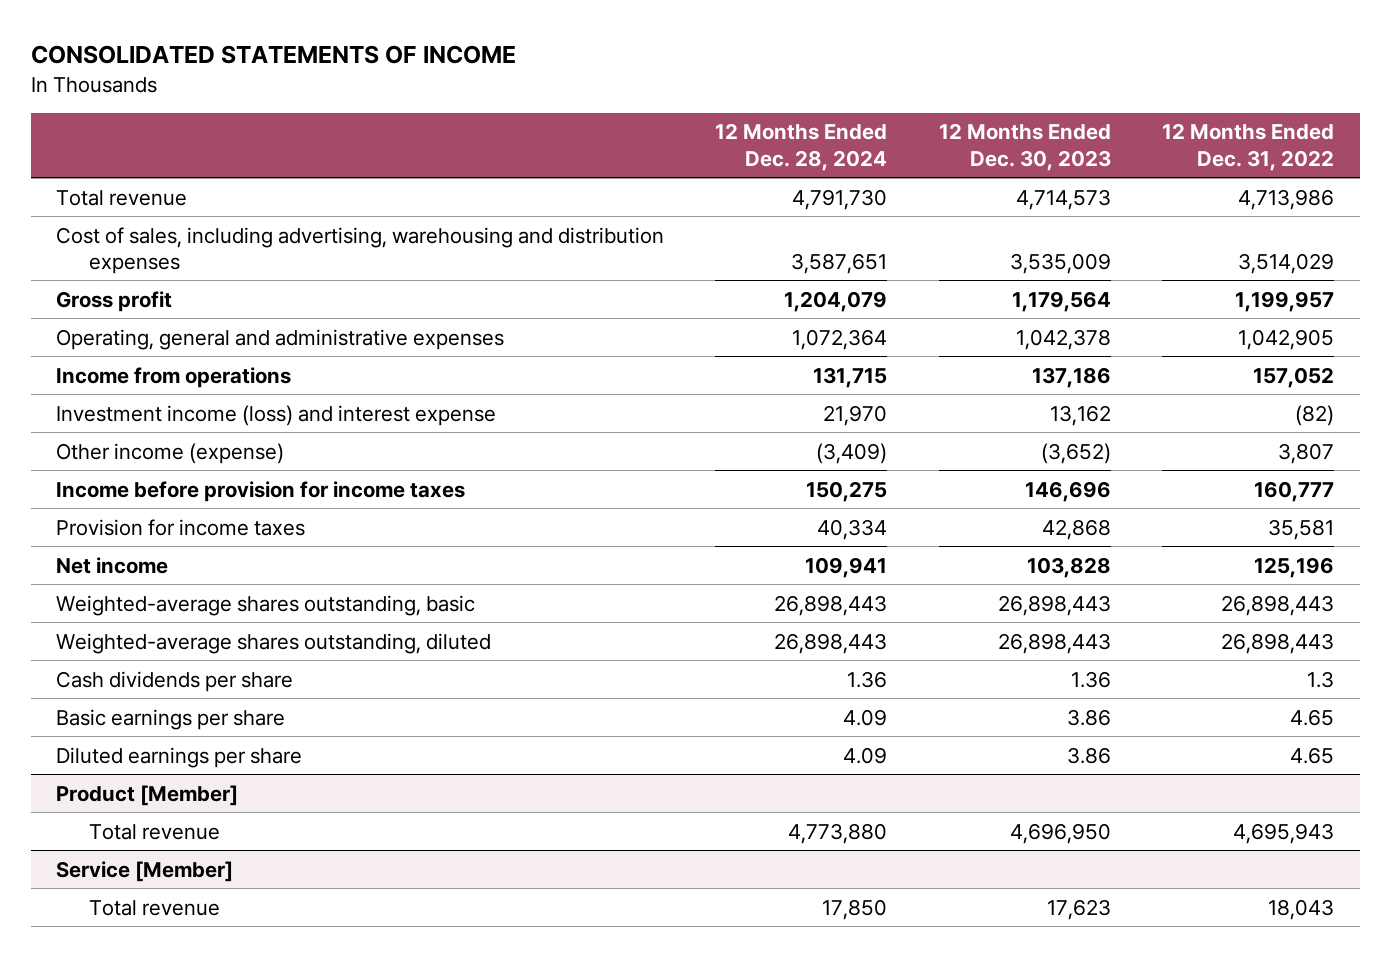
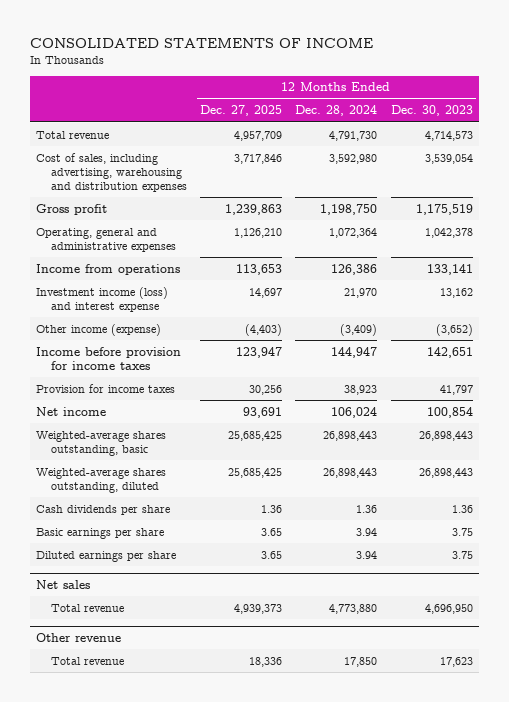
[1162,123,1335,171] 12 Months Ended Dec. 31, 2022 -> none
none -> [200,105,283,117] Dec. 27, 2025
[791,252,888,274] 3,587,651 -> [329,153,378,164] 3,592,980
[1009,252,1111,274] 3,535,009 -> [424,153,473,164] 3,539,054
[784,290,888,312] 1,204,079 -> [320,203,378,215] 1,198,750
[1011,290,1111,312] 1,179,564 -> [415,203,473,215] 1,175,519
[813,366,888,388] 131,715 -> [331,263,378,275] 126,386
[1031,366,1111,388] 137,186 -> [426,263,473,275] 133,141
[806,480,888,502] 150,275 -> [331,346,378,358] 144,947
[1024,480,1111,502] 146,696 -> [426,346,473,358] 142,651
[817,518,888,540] 40,334 -> [344,384,378,395] 38,923
[1041,518,1111,540] 42,868 -> [439,384,473,395] 41,797
[805,556,888,578] 109,941 -> [331,406,378,418] 106,024
[1026,556,1111,578] 103,828 -> [426,406,473,418] 100,854
[843,708,888,726] 4.09 -> [356,527,378,536] 3.94
[1066,708,1111,726] 3.86 -> [451,527,473,536] 3.75
[843,746,888,764] 4.09 -> [356,550,378,559] 3.94
[1066,746,1111,764] 3.86 -> [451,550,473,559] 3.75
[56,784,239,806] Product [Member] -> [36,579,91,589] Net sales
[56,860,234,882] Service [Member] -> [36,632,122,642] Other revenue

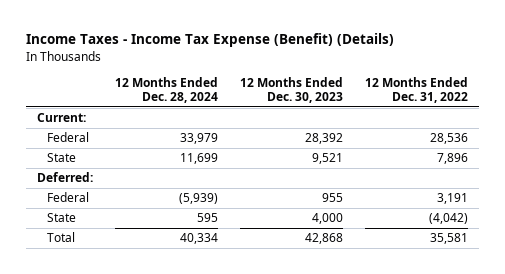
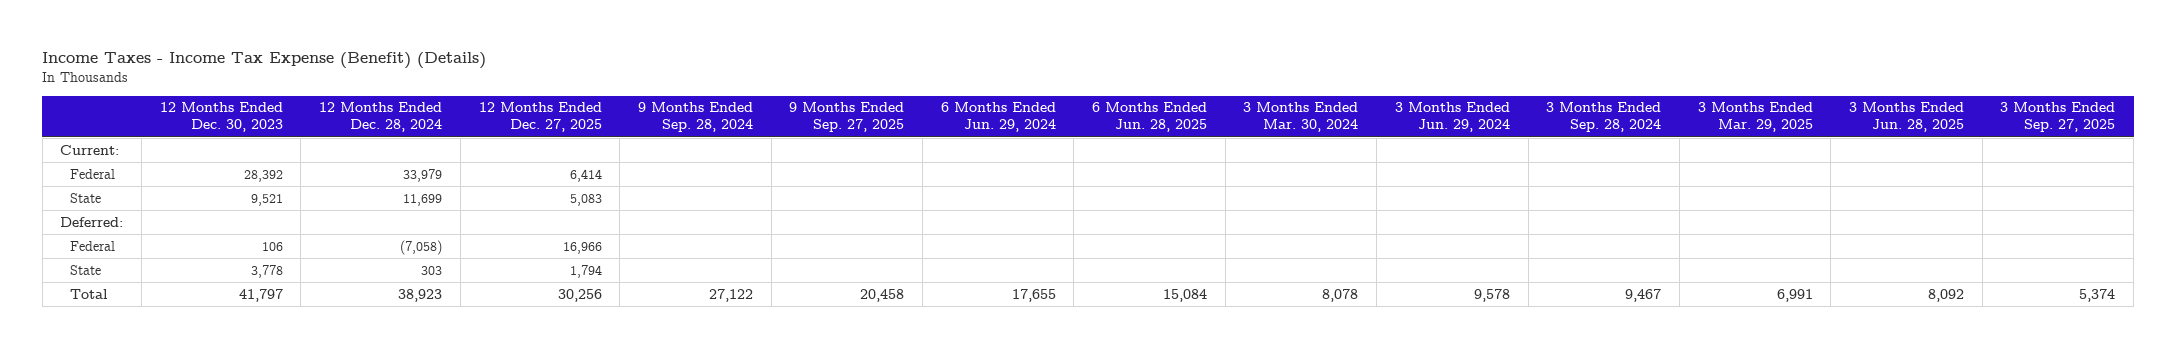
[365,76,469,103] 12 Months Ended Dec. 31, 2022 -> none
none -> [478,102,602,133] 12 Months Ended Dec. 27, 2025
none -> [637,102,753,133] 9 Months Ended Sep. 28, 2024
none -> [789,102,905,133] 9 Months Ended Sep. 27, 2025
none -> [940,102,1056,133] 6 Months Ended Jun. 29, 2024
none -> [1092,102,1208,133] 6 Months Ended Jun. 28, 2025
none -> [1243,102,1359,133] 3 Months Ended Mar. 30, 2024
none -> [1394,102,1510,133] 3 Months Ended Jun. 29, 2024
none -> [1546,102,1662,133] 3 Months Ended Sep. 28, 2024
none -> [1697,102,1813,133] 3 Months Ended Mar. 29, 2025
none -> [1849,102,1965,133] 3 Months Ended Jun. 28, 2025
none -> [2000,102,2116,133] 3 Months Ended Sep. 27, 2025
[178,193,218,205] (5,939) -> [400,239,443,255] (7,058)
[322,193,344,203] 955 -> [261,241,283,251] 106
[196,213,218,223] 595 -> [421,265,443,275] 303
[312,213,344,225] 4,000 -> [250,264,283,278] 3,778
[179,233,218,245] 40,334 -> [398,288,443,302] 38,923
[305,233,344,245] 42,868 -> [238,288,283,302] 41,797

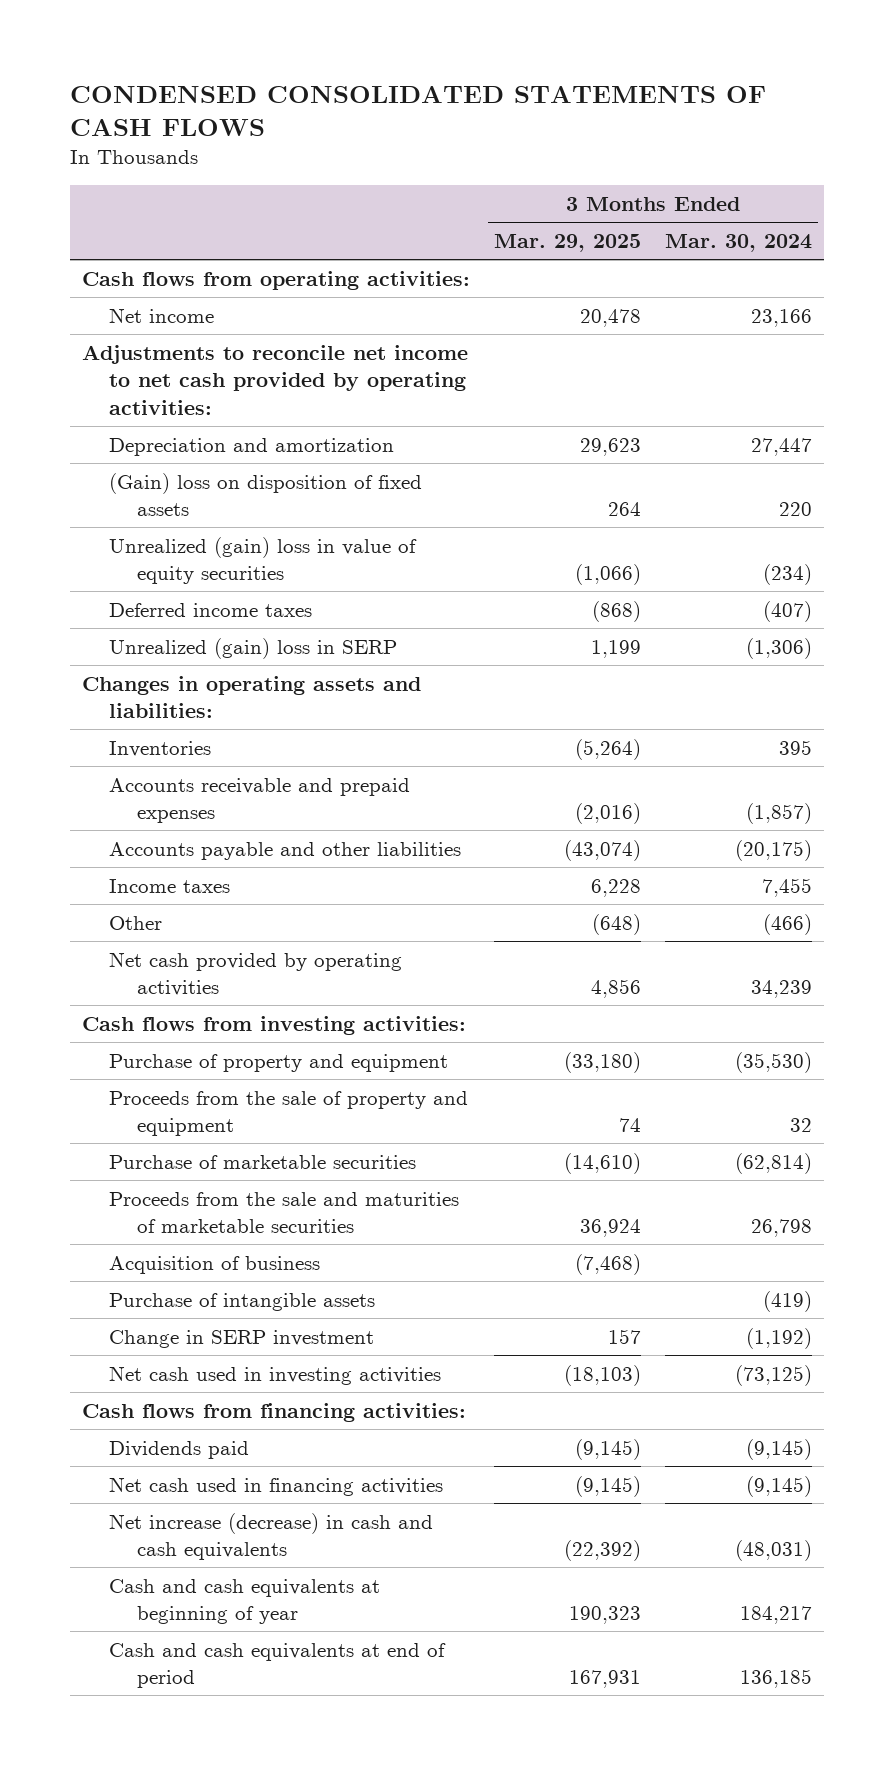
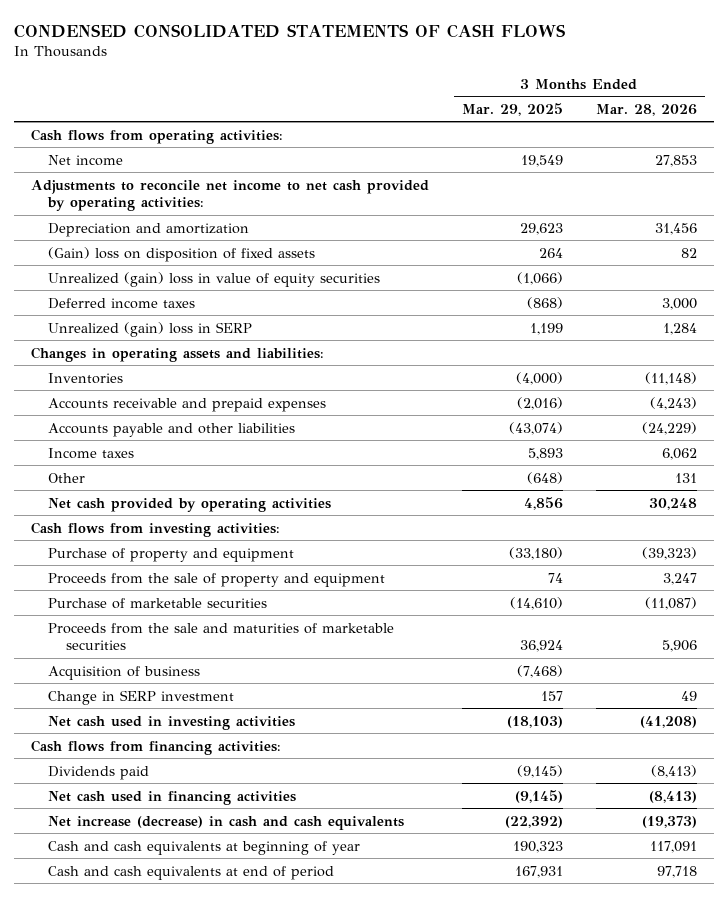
[664,234,812,253] Mar. 30, 2024 -> none
none -> [595,103,697,116] Mar. 28, 2026
[579,308,641,327] 20,478 -> [520,154,563,167] 19,549
[574,738,641,760] (5,264) -> [515,371,563,385] (4,000)
[590,878,641,897] 6,228 -> [527,447,563,460] 5,893
[109,1292,376,1311] Purchase of intangible assets -> none

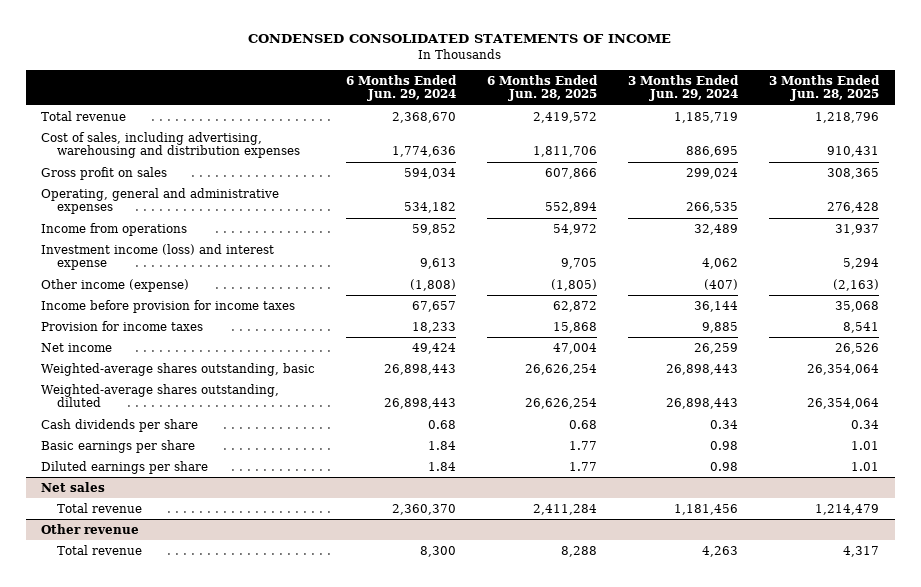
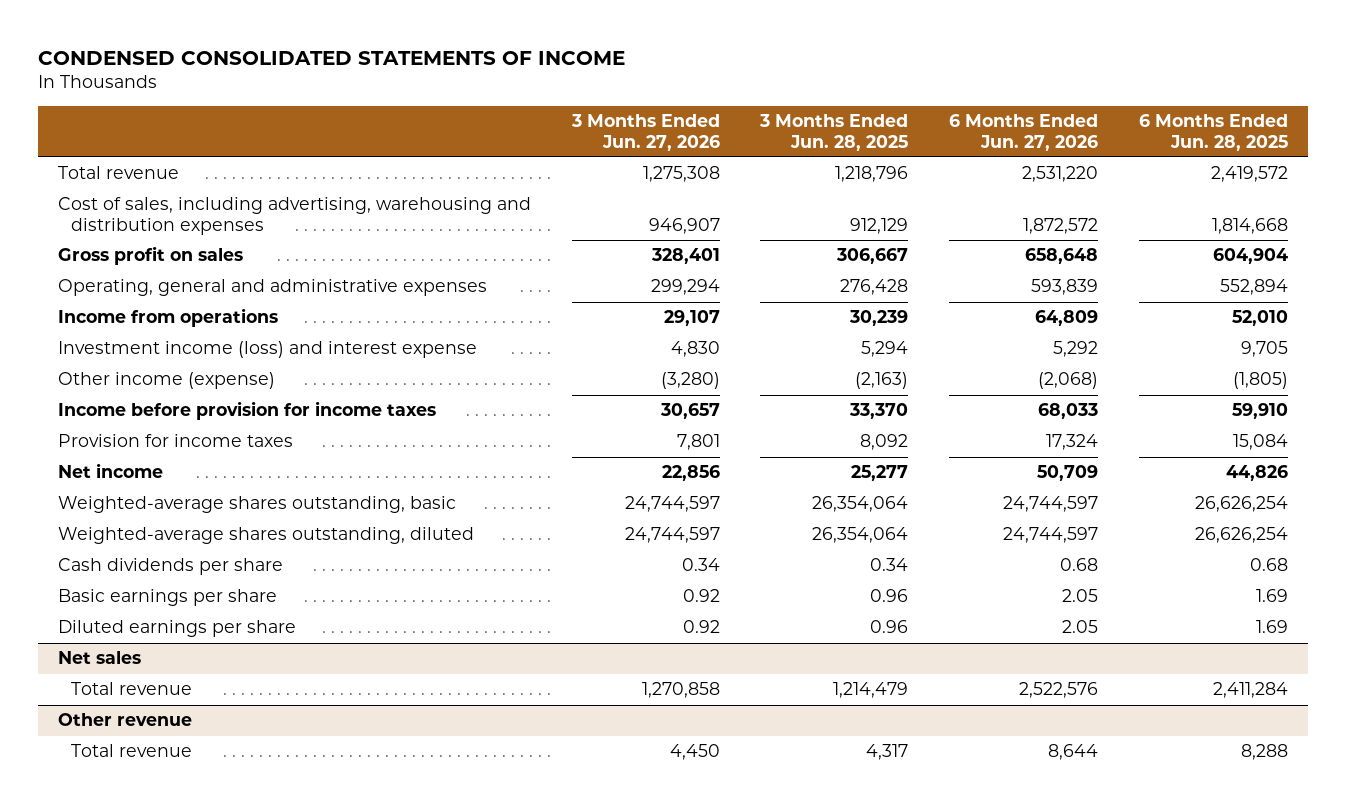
[346,74,458,102] 6 Months Ended Jun. 29, 2024 -> none
[628,74,740,102] 3 Months Ended Jun. 29, 2024 -> none
none -> [570,114,720,151] 3 Months Ended Jun. 27, 2026
none -> [949,114,1099,151] 6 Months Ended Jun. 27, 2026
[533,146,598,158] 1,811,706 -> [1211,217,1288,234] 1,814,668
[827,146,880,158] 910,431 -> [850,217,909,234] 912,129
[545,167,598,179] 607,866 -> [1212,248,1288,265] 604,904
[827,167,880,179] 308,365 -> [836,248,909,265] 306,667
[553,223,598,235] 54,972 -> [1231,310,1288,327] 52,010
[835,223,880,235] 31,937 -> [849,310,909,327] 30,239
[553,300,598,312] 62,872 -> [1231,403,1288,420] 59,910
[835,300,880,312] 35,068 -> [849,403,909,420] 33,370
[553,321,598,333] 15,868 -> [1232,434,1288,451] 15,084
[843,321,880,333] 8,541 -> [860,434,909,451] 8,092
[553,342,598,354] 47,004 -> [1225,465,1288,482] 44,826
[835,342,880,354] 26,526 -> [851,465,909,482] 25,277
[569,440,598,450] 1.77 -> [1255,589,1288,603] 1.69
[851,440,880,450] 1.01 -> [870,589,909,603] 0.96
[569,461,598,471] 1.77 -> [1255,620,1288,634] 1.69
[851,461,880,471] 1.01 -> [870,620,909,634] 0.96

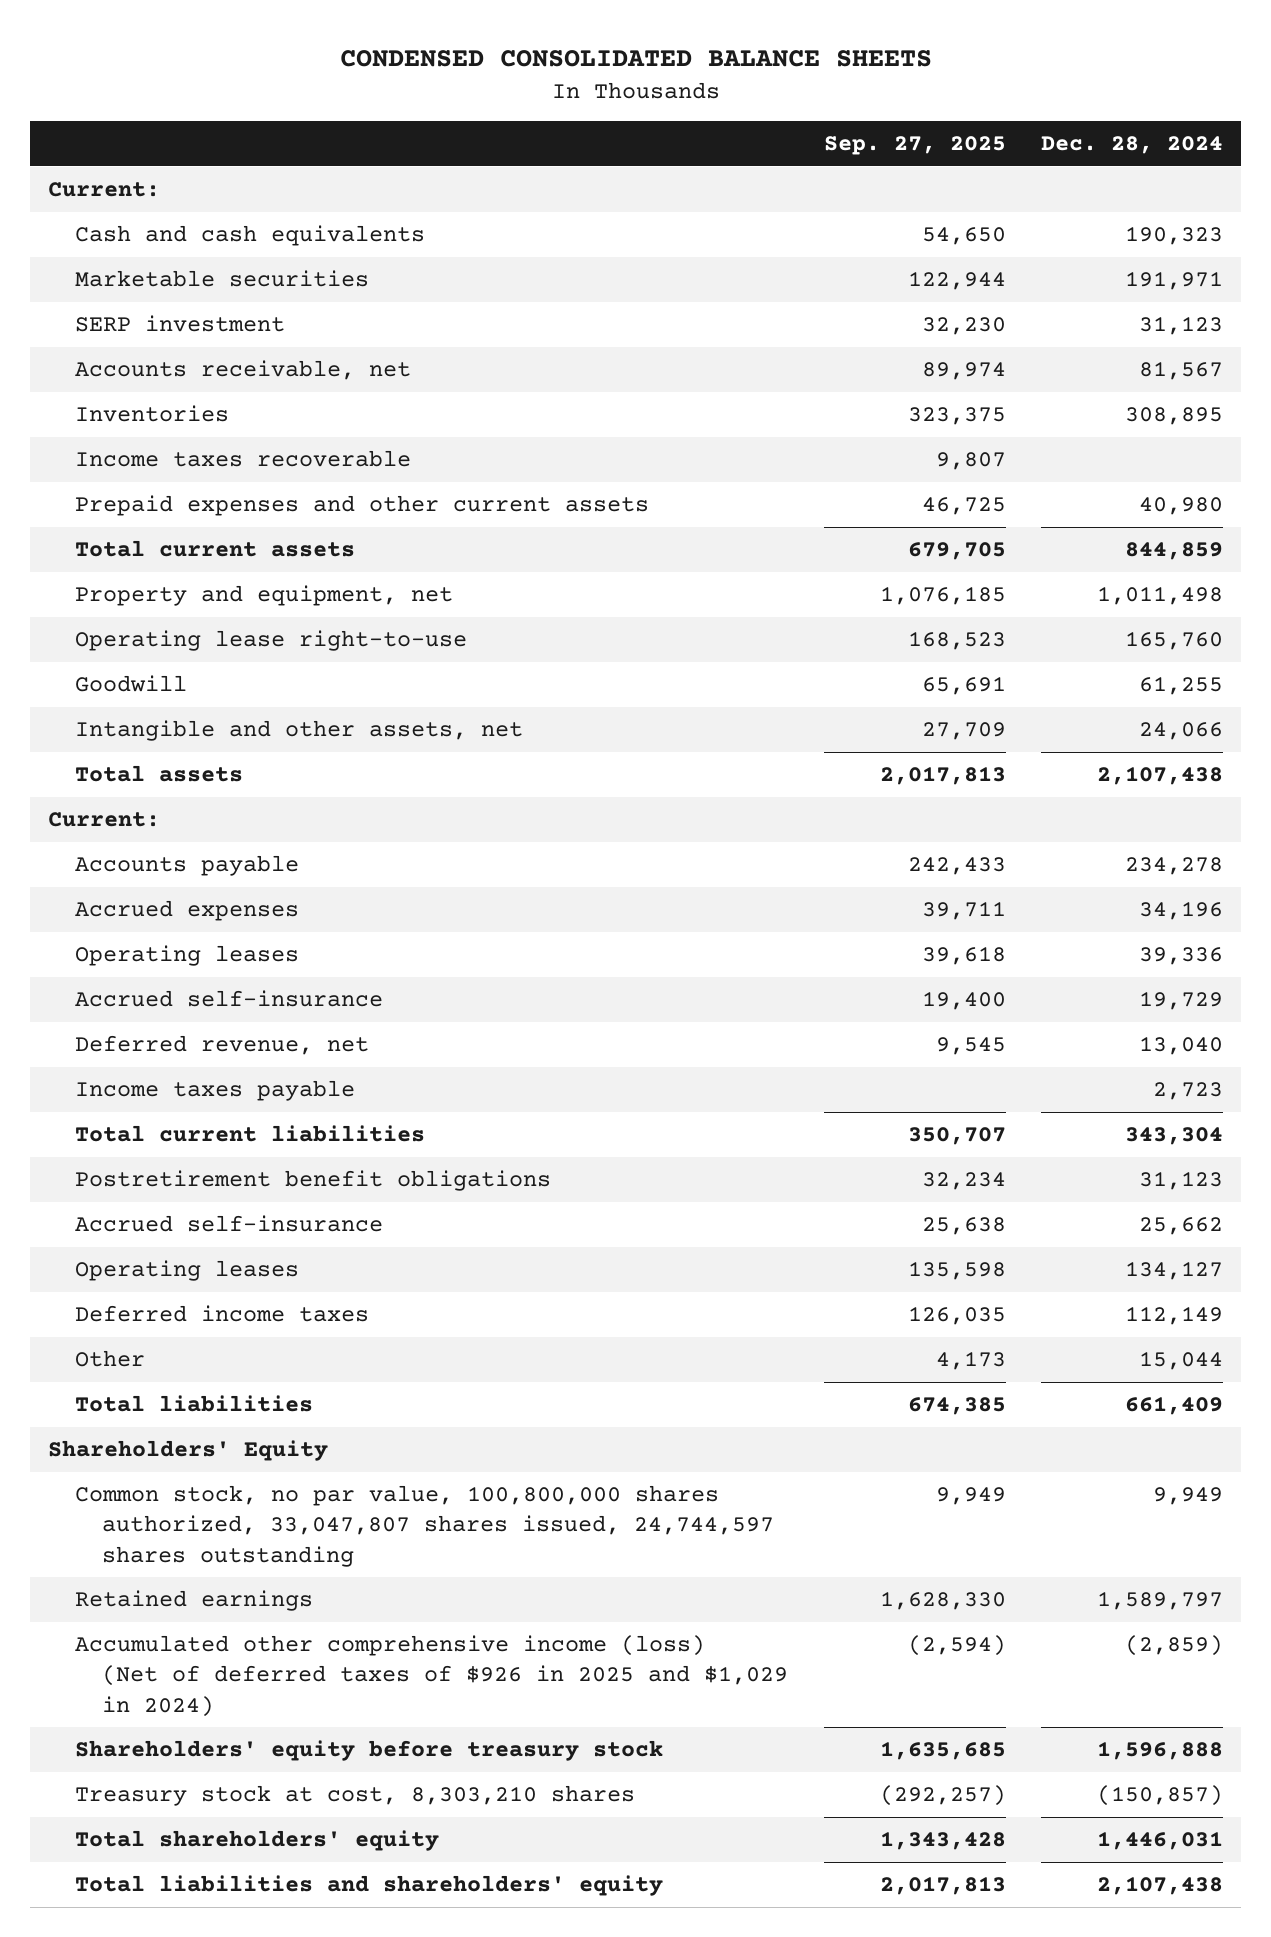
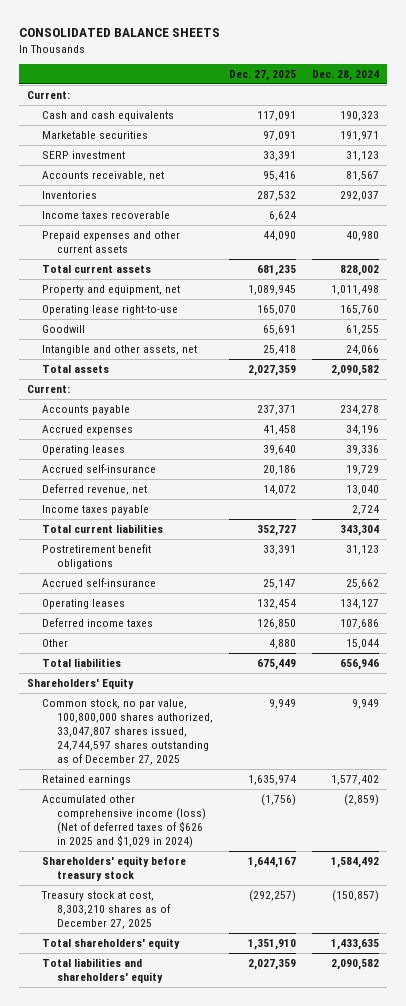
[339,50,932,68] CONDENSED CONSOLIDATED BALANCE SHEETS -> [19,28,221,38] CONSOLIDATED BALANCE SHEETS
[823,136,1006,156] Sep. 27, 2025 -> none
none -> [228,70,296,82] Dec. 27, 2025
[1125,407,1224,426] 308,895 -> [339,190,379,201] 292,037
[1125,542,1224,561] 844,859 -> [339,264,379,276] 828,002
[1097,766,1224,786] 2,107,438 -> [330,364,379,376] 2,090,582
[1153,1082,1224,1101] 2,723 -> [351,504,379,515] 2,724
[1125,1306,1224,1326] 112,149 -> [339,618,379,629] 107,686
[1125,1396,1224,1416] 661,409 -> [339,658,379,670] 656,946
[74,1485,775,1567] Common stock, no par value, 100,800,000 shares authorized, 33,047,807 shares issued, 24,744,597 shares outstanding -> [41,698,213,766] Common stock, no par value, 100,800,000 shares authorized, 33,047,807 shares issued, 24,744,597 shares outstanding as of December 27, 2025
[1097,1591,1224,1611] 1,589,797 -> [330,774,379,785] 1,577,402
[74,1635,789,1717] Accumulated other comprehensive income (loss) (Net of deferred taxes of $926 in 2025 and $1,029 in 2024) -> [41,794,206,849] Accumulated other comprehensive income (loss) (Net of deferred taxes of $626 in 2025 and $1,029 in 2024)
[1097,1741,1224,1761] 1,596,888 -> [330,856,379,868] 1,584,492
[74,1785,635,1807] Treasury stock at cost, 8,303,210 shares -> [40,890,171,930] Treasury stock at cost, 8,303,210 shares as of December 27, 2025
[1097,1831,1224,1851] 1,446,031 -> [330,938,379,950] 1,433,635
[1097,1876,1224,1896] 2,107,438 -> [330,958,379,970] 2,090,582

